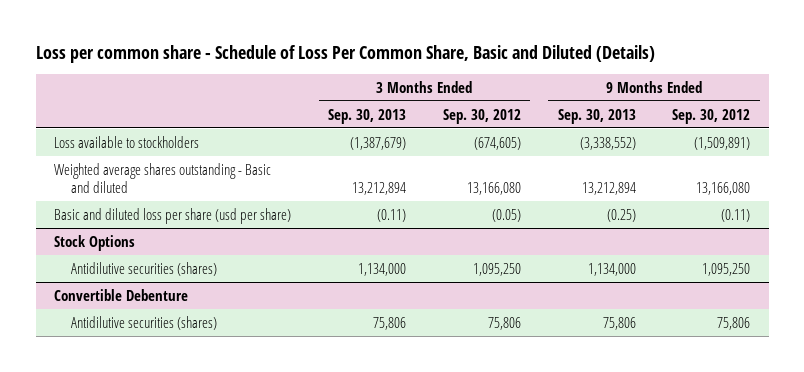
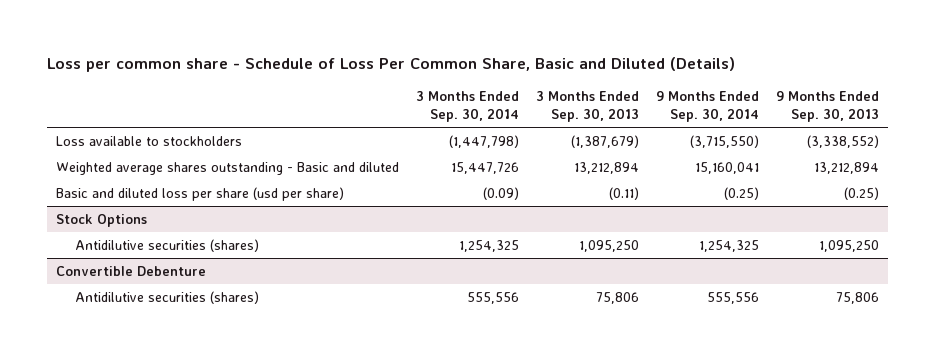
[442,108,521,124] Sep. 30, 2012 -> none
[672,108,751,124] Sep. 30, 2012 -> none
none -> [415,91,519,123] 3 Months Ended Sep. 30, 2014
none -> [656,91,760,123] 9 Months Ended Sep. 30, 2014
[357,262,406,276] 1,134,000 -> [579,239,640,252] 1,095,250
[587,262,636,276] 1,134,000 -> [819,239,880,252] 1,095,250

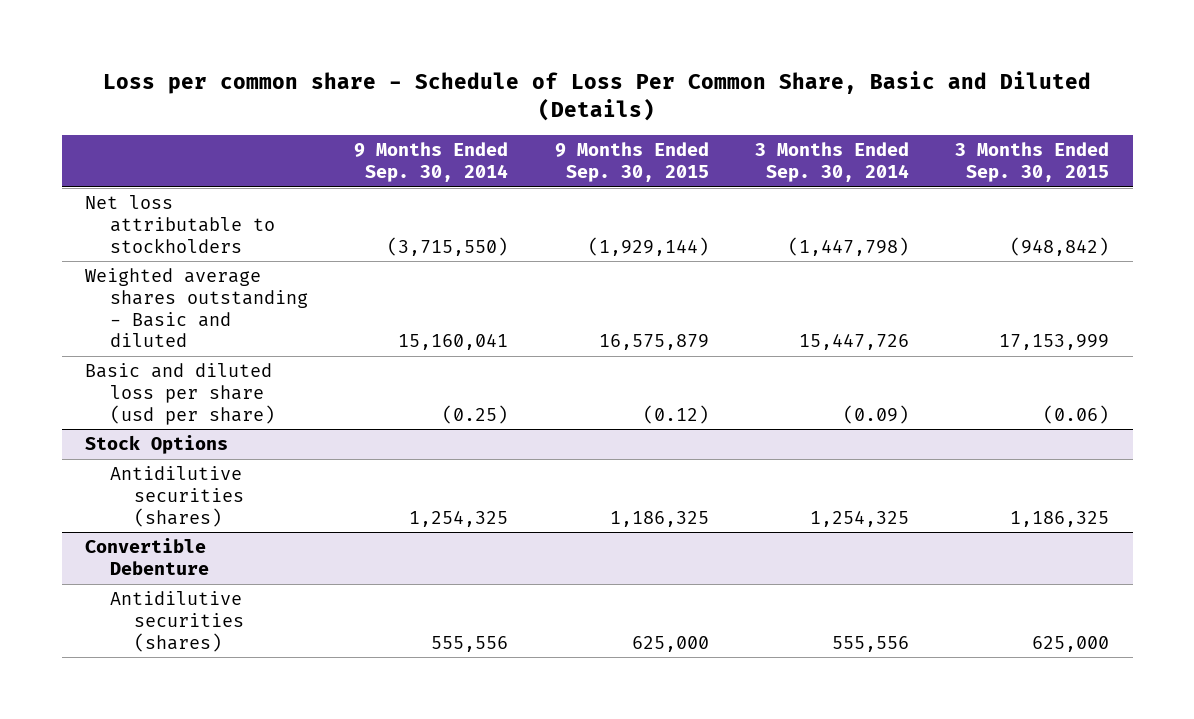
[536,91,640,123] 3 Months Ended Sep. 30, 2013 -> none
[776,91,880,123] 9 Months Ended Sep. 30, 2013 -> none
none -> [554,142,709,183] 9 Months Ended Sep. 30, 2015
none -> [955,142,1110,183] 3 Months Ended Sep. 30, 2015
[55,135,242,146] Loss available to stockholders -> [84,195,275,253] Net loss attributable to stockholders

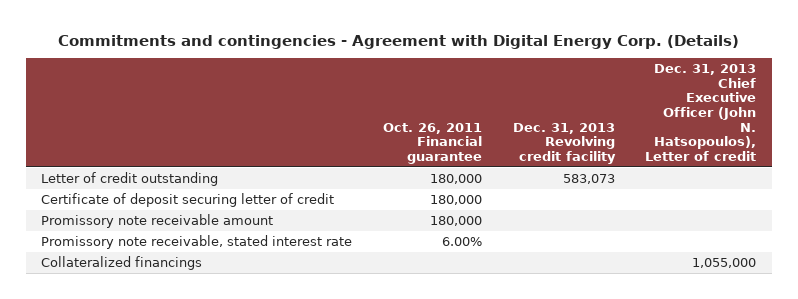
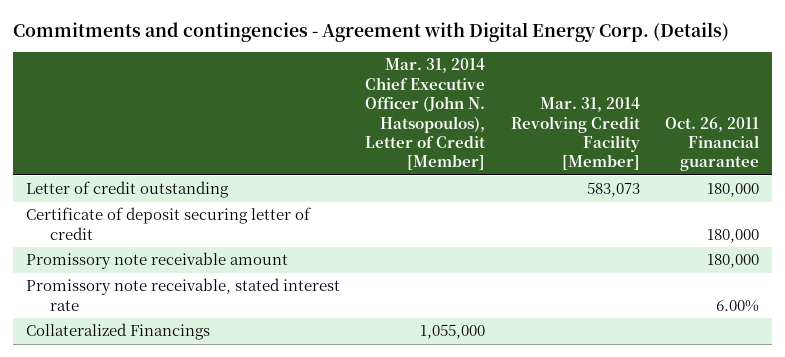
[512,122,616,165] Dec. 31, 2013 Revolving credit facility -> none
[645,63,757,162] Dec. 31, 2013 Chief Executive Officer (John N. Hatsopoulos), Letter of credit -> none
none -> [365,58,486,171] Mar. 31, 2014 Chief Executive Officer (John N. Hatsopoulos), Letter of Credit [Member]
none -> [510,97,640,171] Mar. 31, 2014 Revolving Credit Facility [Member]
[41,255,203,270] Collateralized financings -> [26,323,211,341] Collateralized Financings

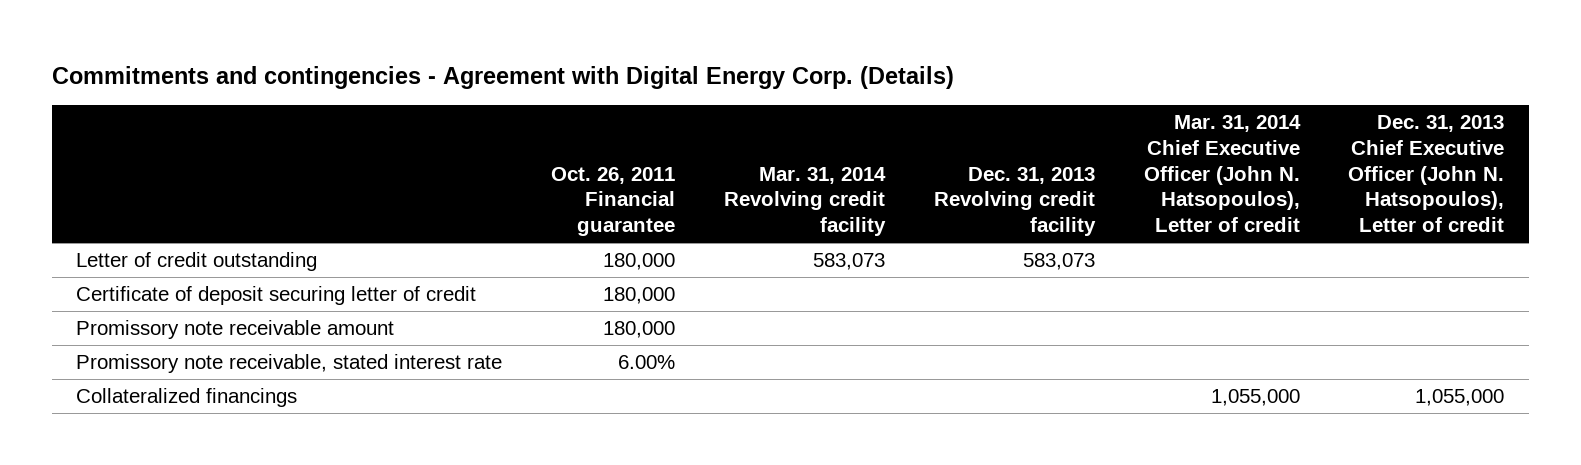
[365,58,486,171] Mar. 31, 2014 Chief Executive Officer (John N. Hatsopoulos), Letter of Credit [Member] -> none
[510,97,640,171] Mar. 31, 2014 Revolving Credit Facility [Member] -> none
none -> [724,166,887,236] Mar. 31, 2014 Revolving credit facility
none -> [933,166,1096,236] Dec. 31, 2013 Revolving credit facility
none -> [1143,115,1301,232] Mar. 31, 2014 Chief Executive Officer (John N. Hatsopoulos), Letter of credit
none -> [1348,115,1505,232] Dec. 31, 2013 Chief Executive Officer (John N. Hatsopoulos), Letter of credit
[26,323,211,341] Collateralized Financings -> [76,388,298,408] Collateralized financings

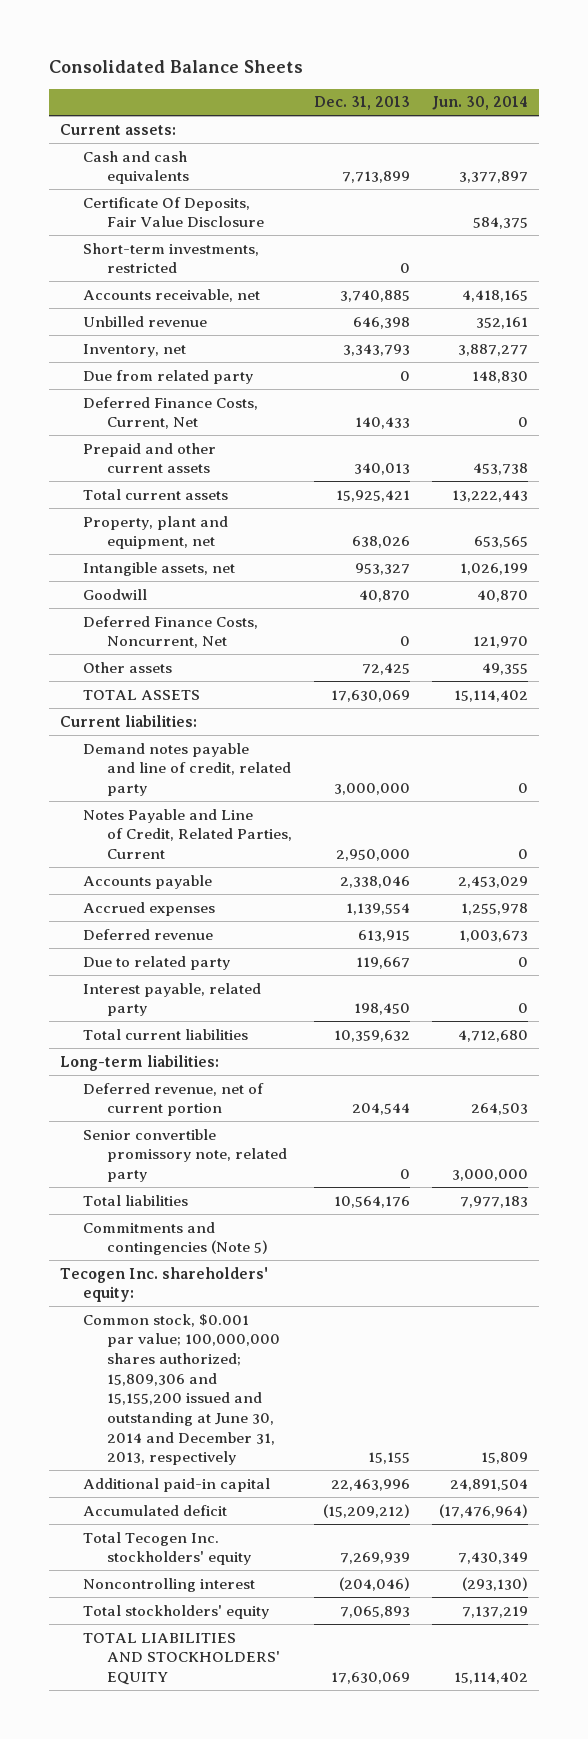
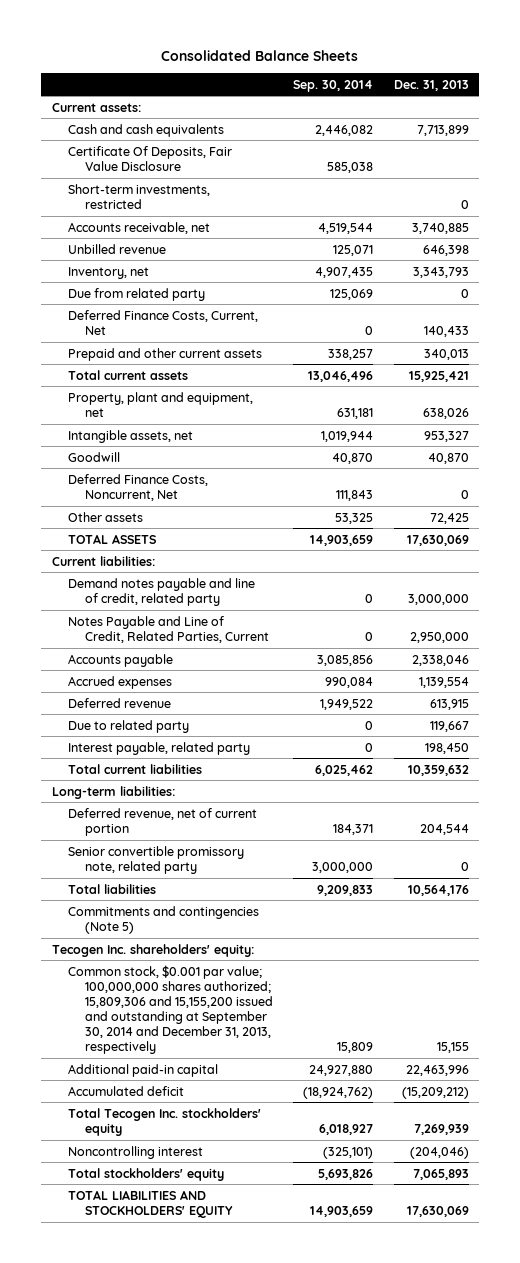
[432,96,529,111] Jun. 30, 2014 -> none
none -> [293,79,374,92] Sep. 30, 2014
[83,1313,280,1466] Common stock, $0.001 par value; 100,000,000 shares authorized; 15,809,306 and 15,155,200 issued and outstanding at June 30, 2014 and December 31, 2013, respectively -> [68,964,274,1055] Common stock, $0.001 par value; 100,000,000 shares authorized; 15,809,306 and 15,155,200 issued and outstanding at September 30, 2014 and December 31, 2013, respectively

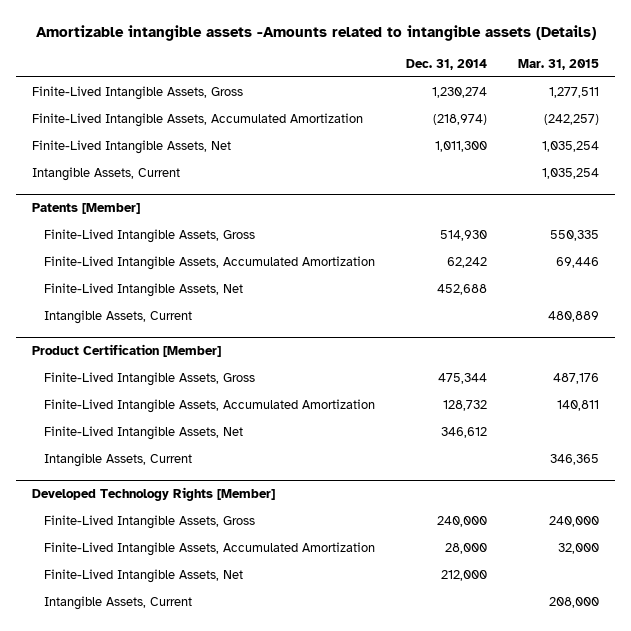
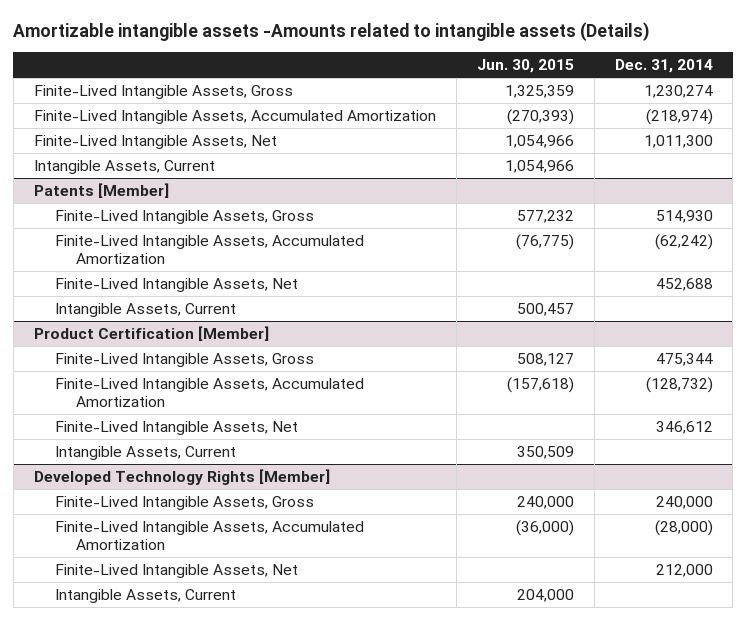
[517,58,599,70] Mar. 31, 2015 -> none
none -> [476,59,574,74] Jun. 30, 2015
[446,256,487,268] 62,242 -> [654,233,713,250] (62,242)
[442,399,487,411] 128,732 -> [645,376,713,393] (128,732)
[444,542,487,554] 28,000 -> [654,519,713,536] (28,000)

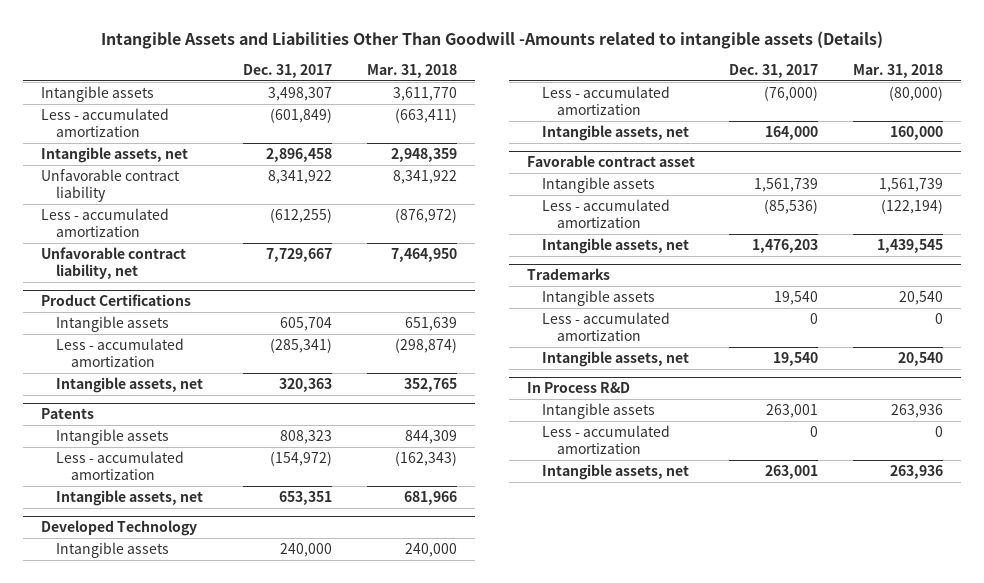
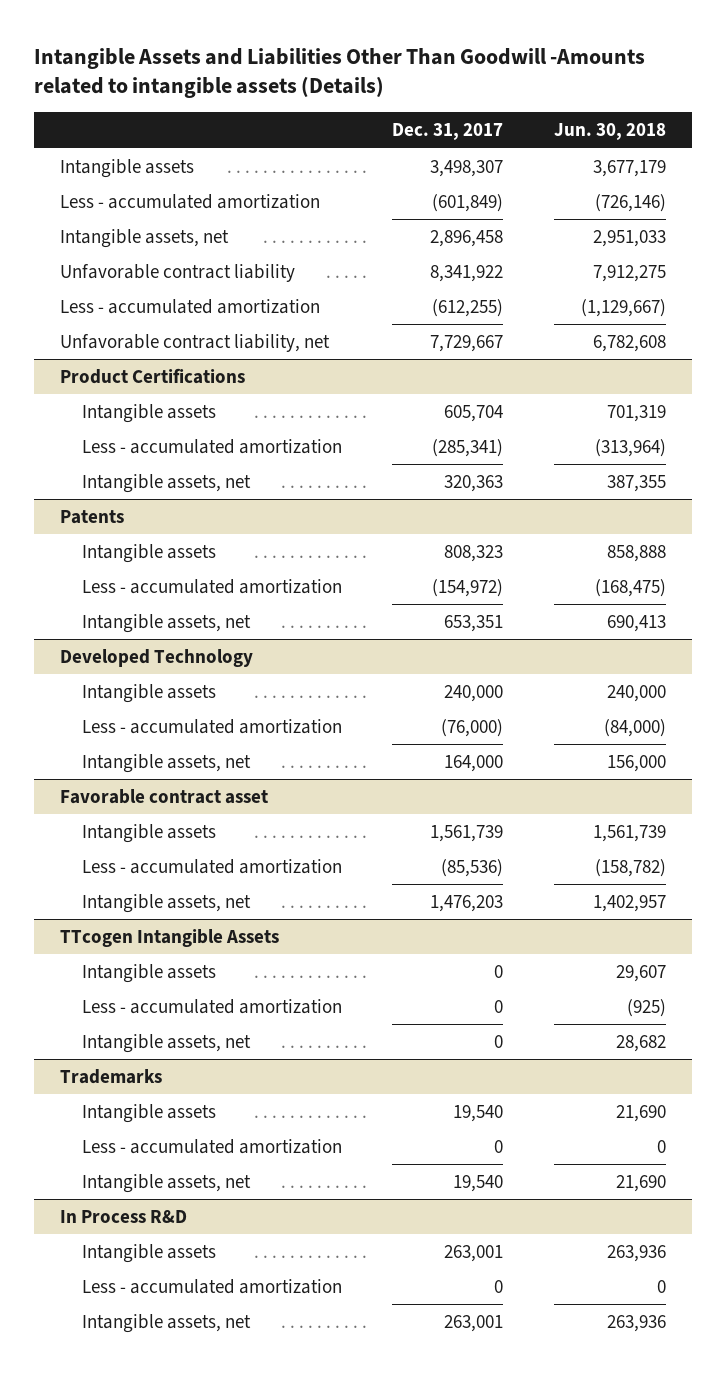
[367,63,458,78] Mar. 31, 2018 -> none
none -> [554,123,667,141] Jun. 30, 2018
none -> [59,928,279,947] TTcogen Intangible Assets
none -> [81,963,216,983] Intangible assets
none -> [81,998,342,1014] Less - accumulated amortization
none -> [81,1033,251,1053] Intangible assets, net

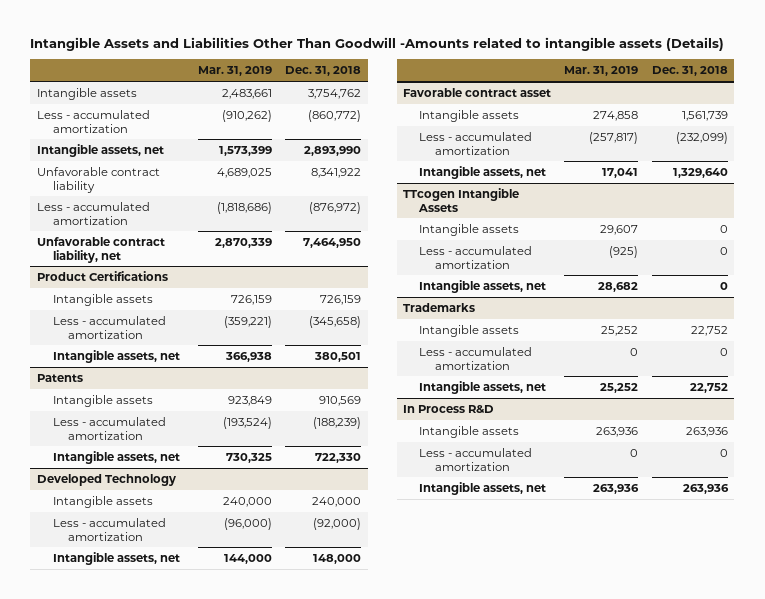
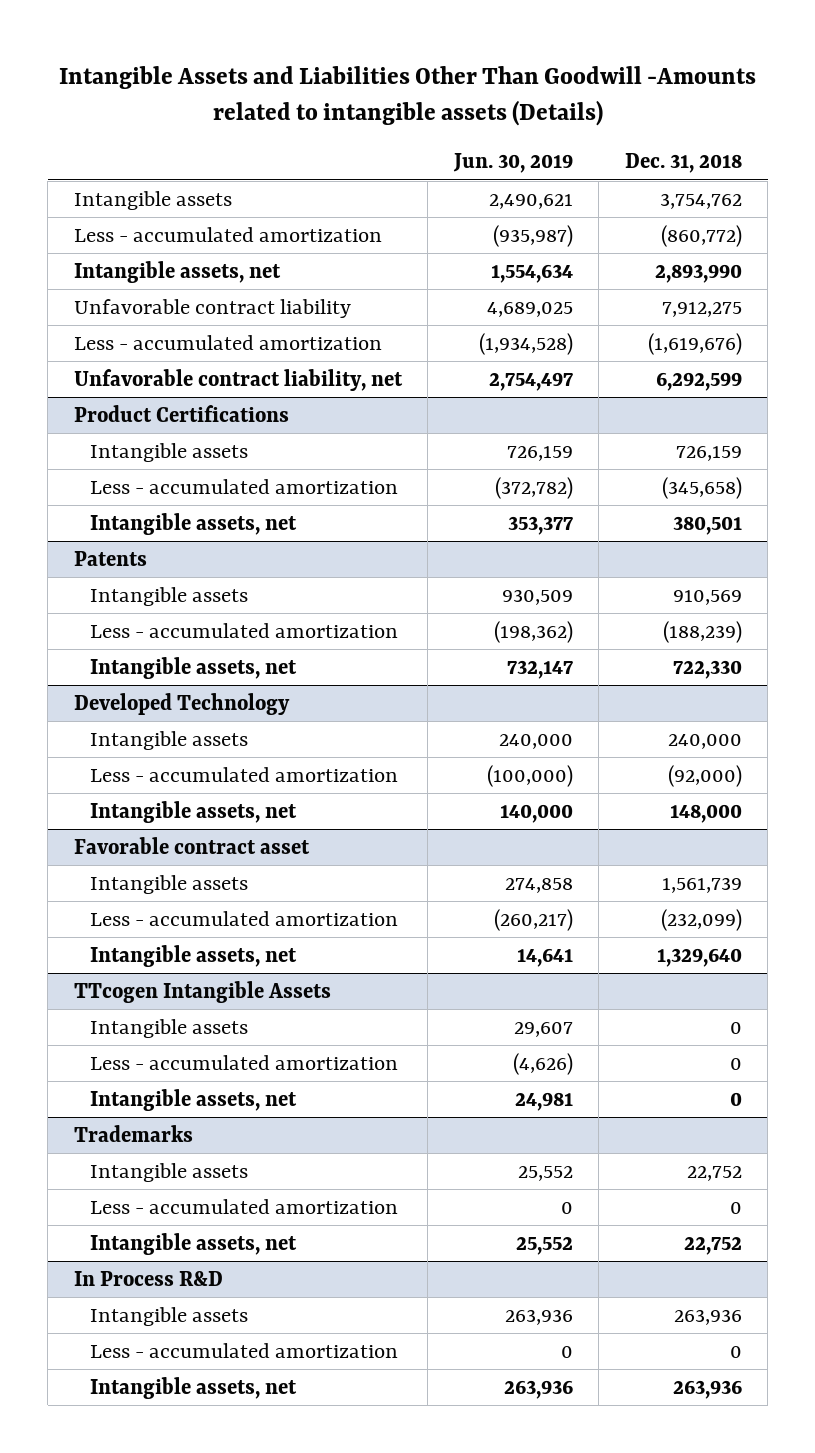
[198,66,273,77] Mar. 31, 2019 -> none
none -> [452,153,573,174] Jun. 30, 2019
[311,167,362,178] 8,341,922 -> [661,301,742,317] 7,912,275
[309,201,362,214] (876,972) -> [647,332,742,355] (1,619,676)
[303,237,362,248] 7,464,950 -> [655,371,742,391] 6,292,599

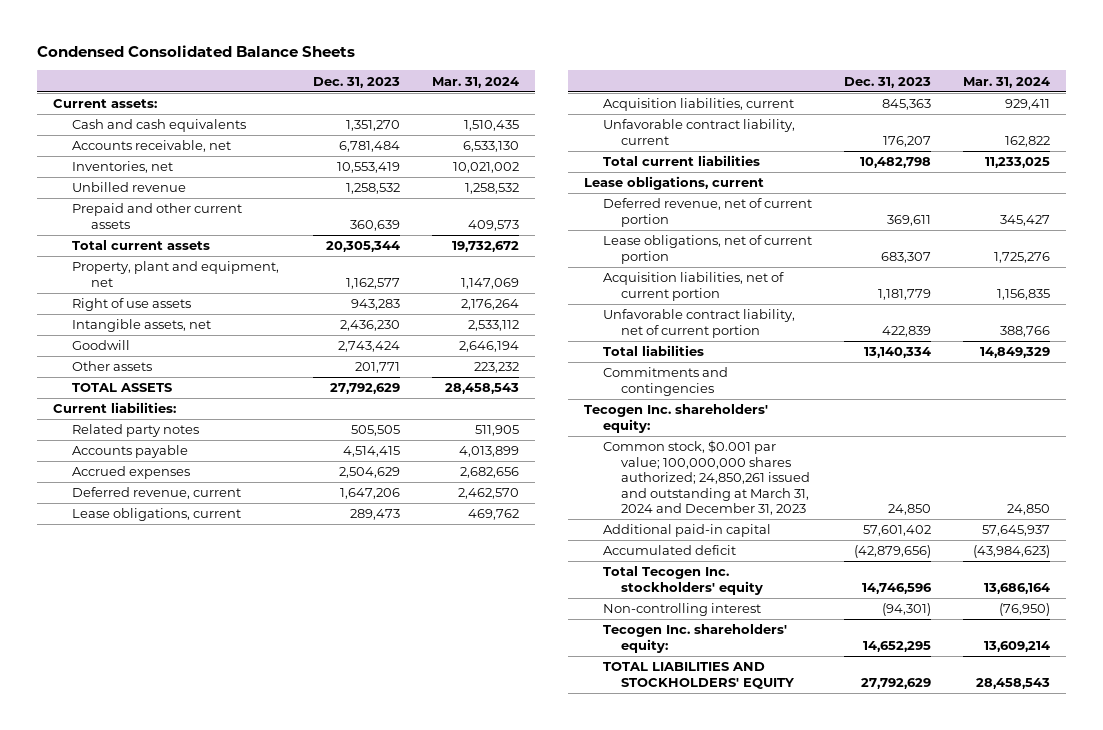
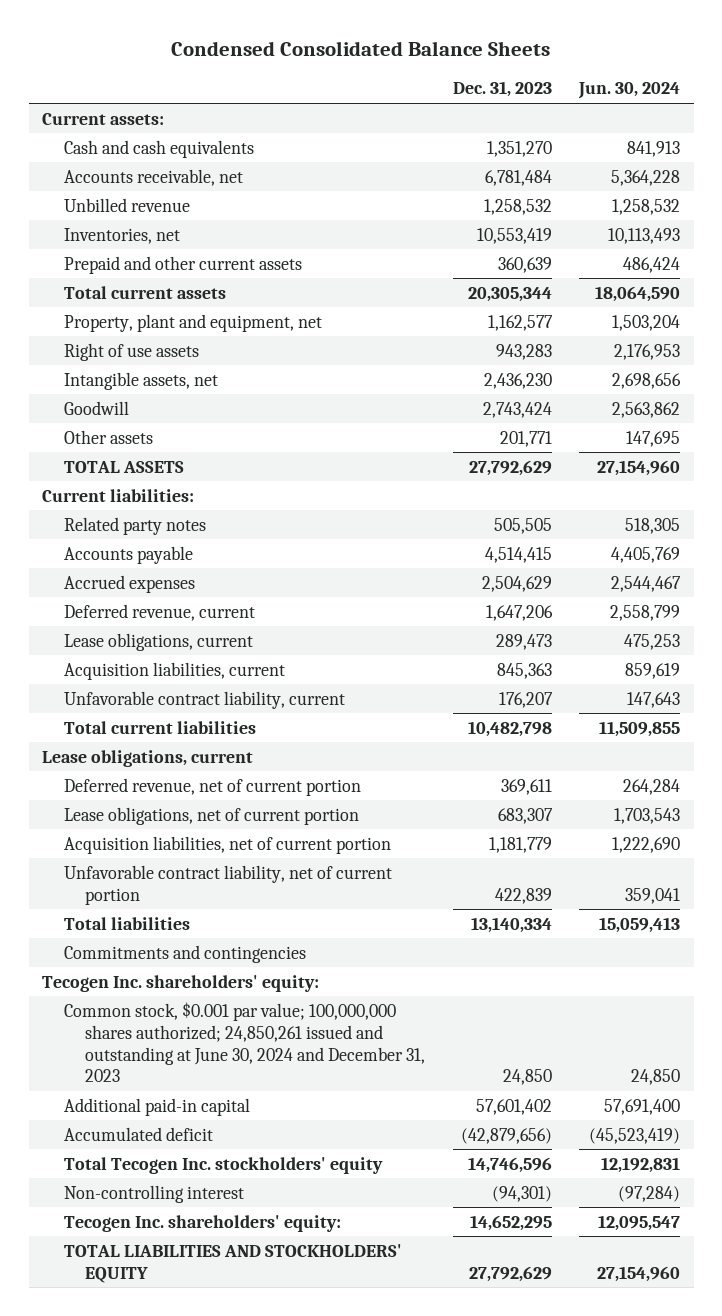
[432,76,520,88] Mar. 31, 2024 -> none
none -> [578,82,681,100] Jun. 30, 2024
[72,161,174,174] Inventories, net -> [63,227,180,244] Inventories, net
[602,440,811,516] Common stock, $0.001 par value; 100,000,000 shares authorized; 24,850,261 issued and outstanding at March 31, 2024 and December 31, 2023 -> [63,1001,426,1083] Common stock, $0.001 par value; 100,000,000 shares authorized; 24,850,261 issued and outstanding at June 30, 2024 and December 31, 2023

